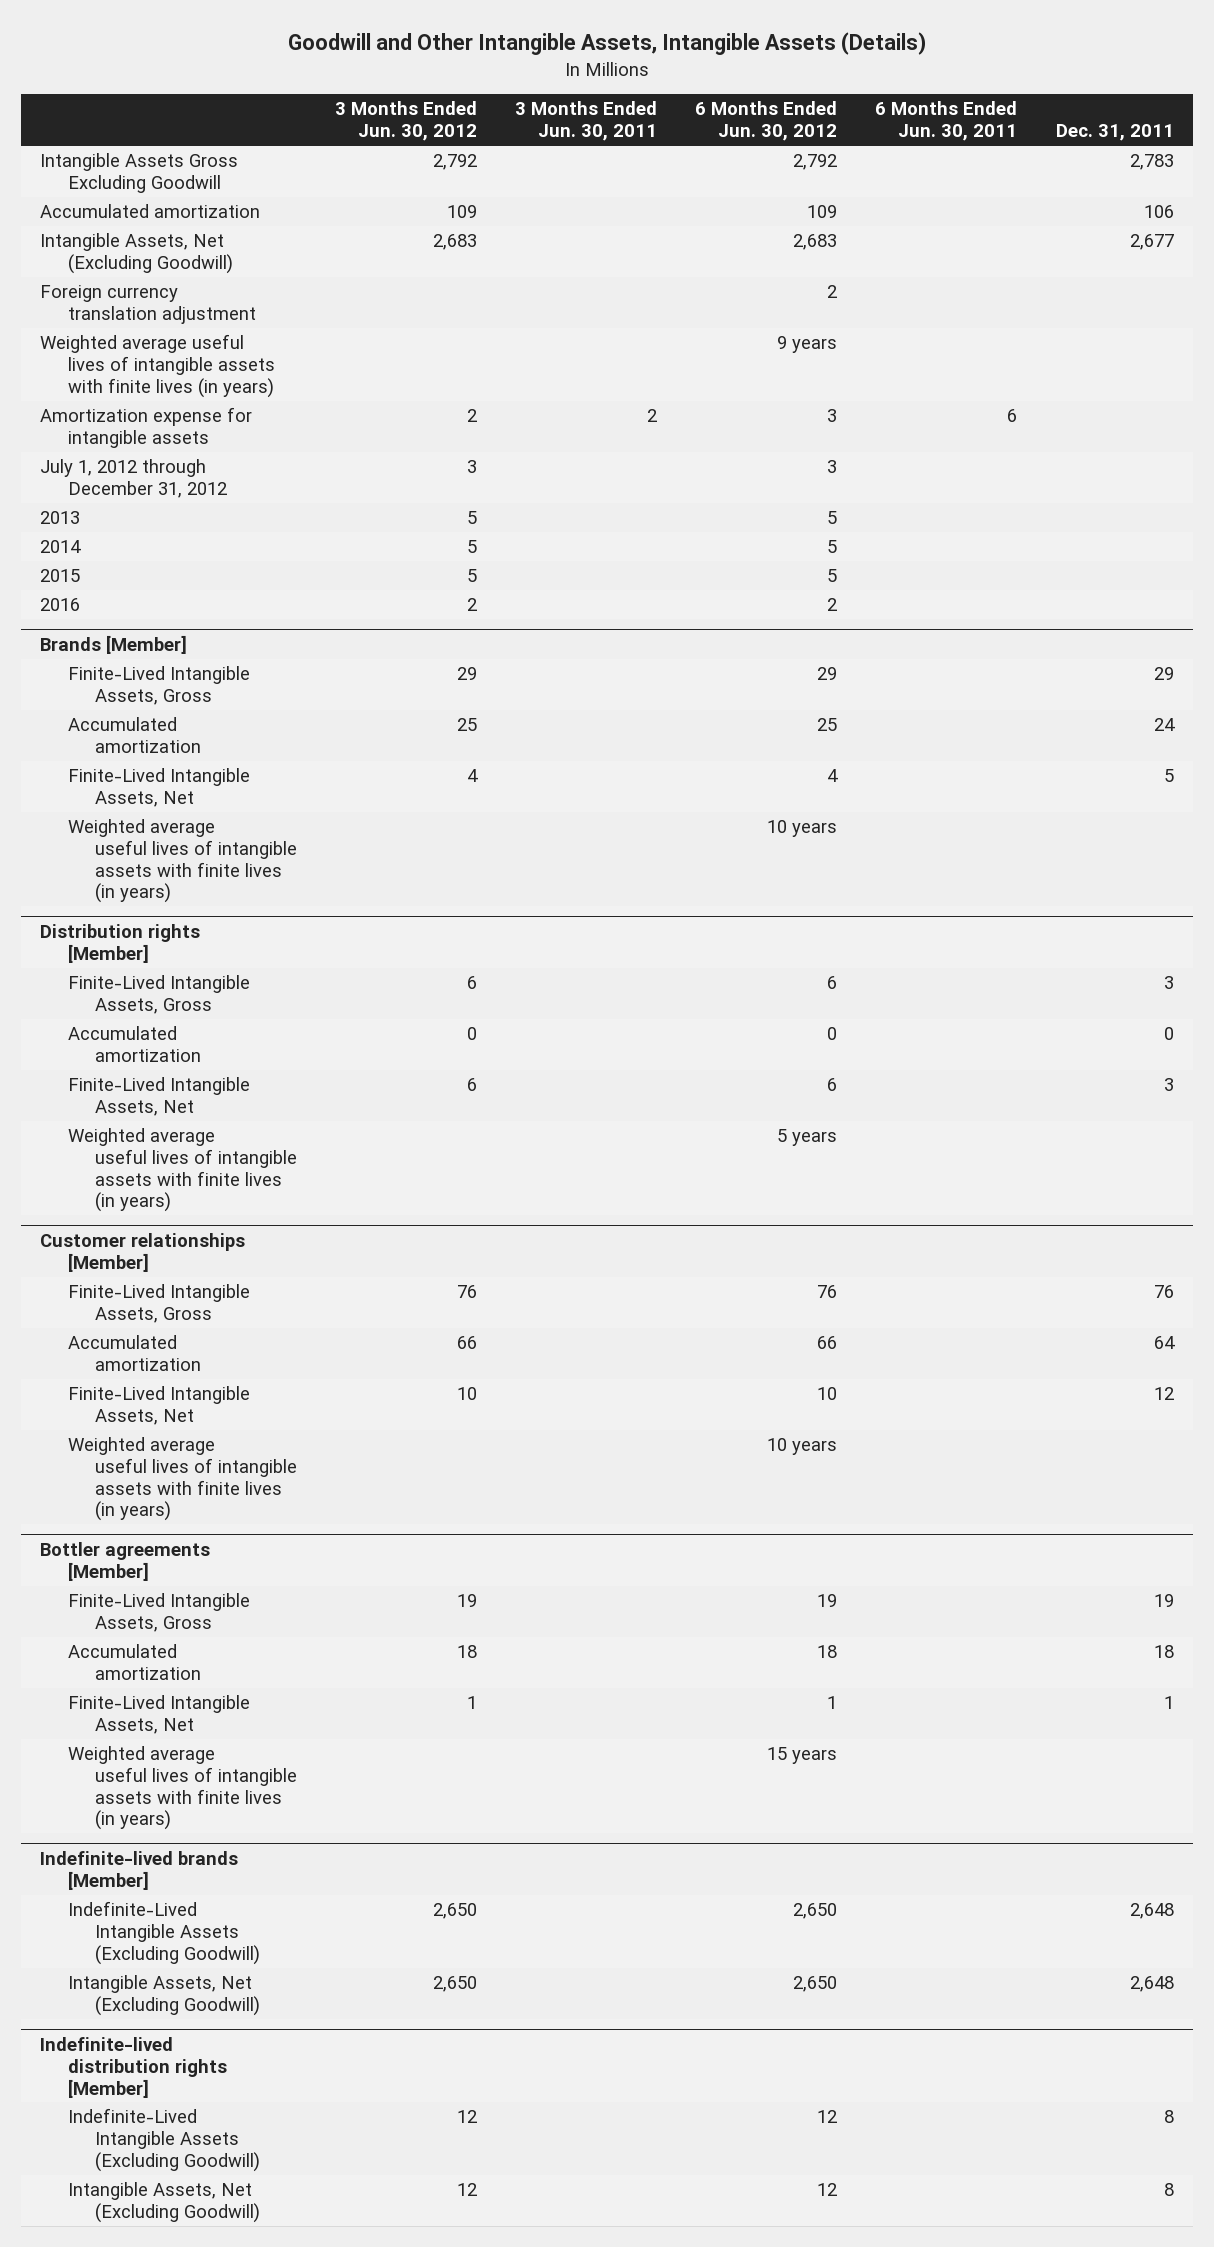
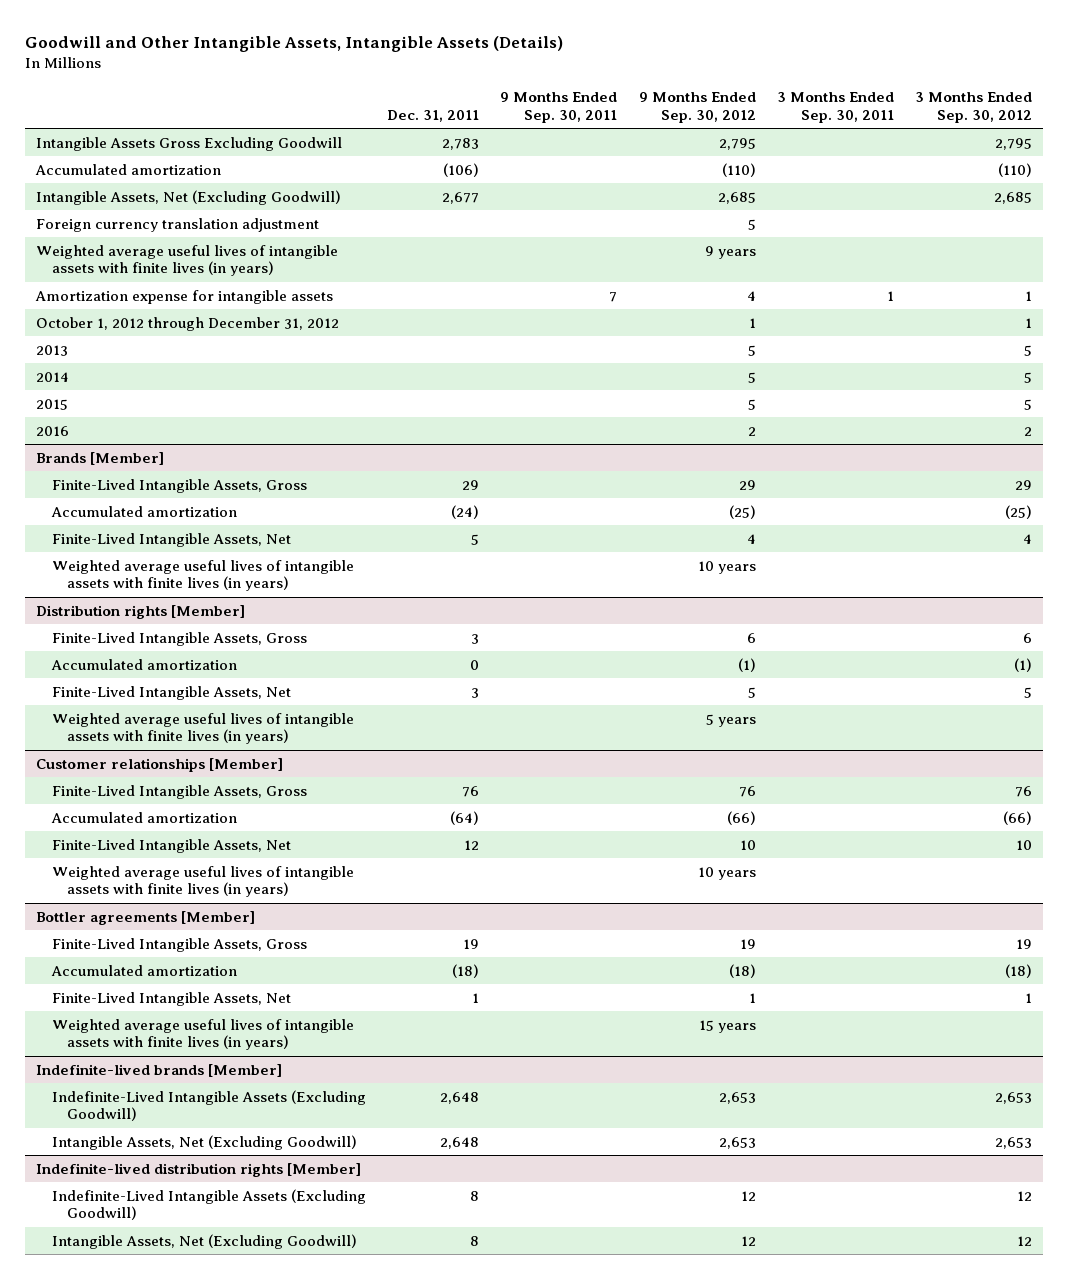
[334,101,477,142] 3 Months Ended Jun. 30, 2012 -> none
[515,101,658,142] 3 Months Ended Jun. 30, 2011 -> none
[695,101,838,142] 6 Months Ended Jun. 30, 2012 -> none
[875,101,1018,142] 6 Months Ended Jun. 30, 2011 -> none
none -> [500,92,618,123] 9 Months Ended Sep. 30, 2011
none -> [638,92,756,123] 9 Months Ended Sep. 30, 2012
none -> [777,92,895,123] 3 Months Ended Sep. 30, 2011
none -> [915,92,1033,123] 3 Months Ended Sep. 30, 2012
[1143,205,1174,219] 106 -> [442,162,479,177] (106)
[40,459,227,498] July 1, 2012 through December 31, 2012 -> [35,316,339,331] October 1, 2012 through December 31, 2012
[1153,718,1175,732] 24 -> [450,504,479,519] (24)
[1153,1336,1175,1350] 64 -> [449,810,479,825] (64)
[1153,1645,1174,1659] 18 -> [451,963,479,978] (18)

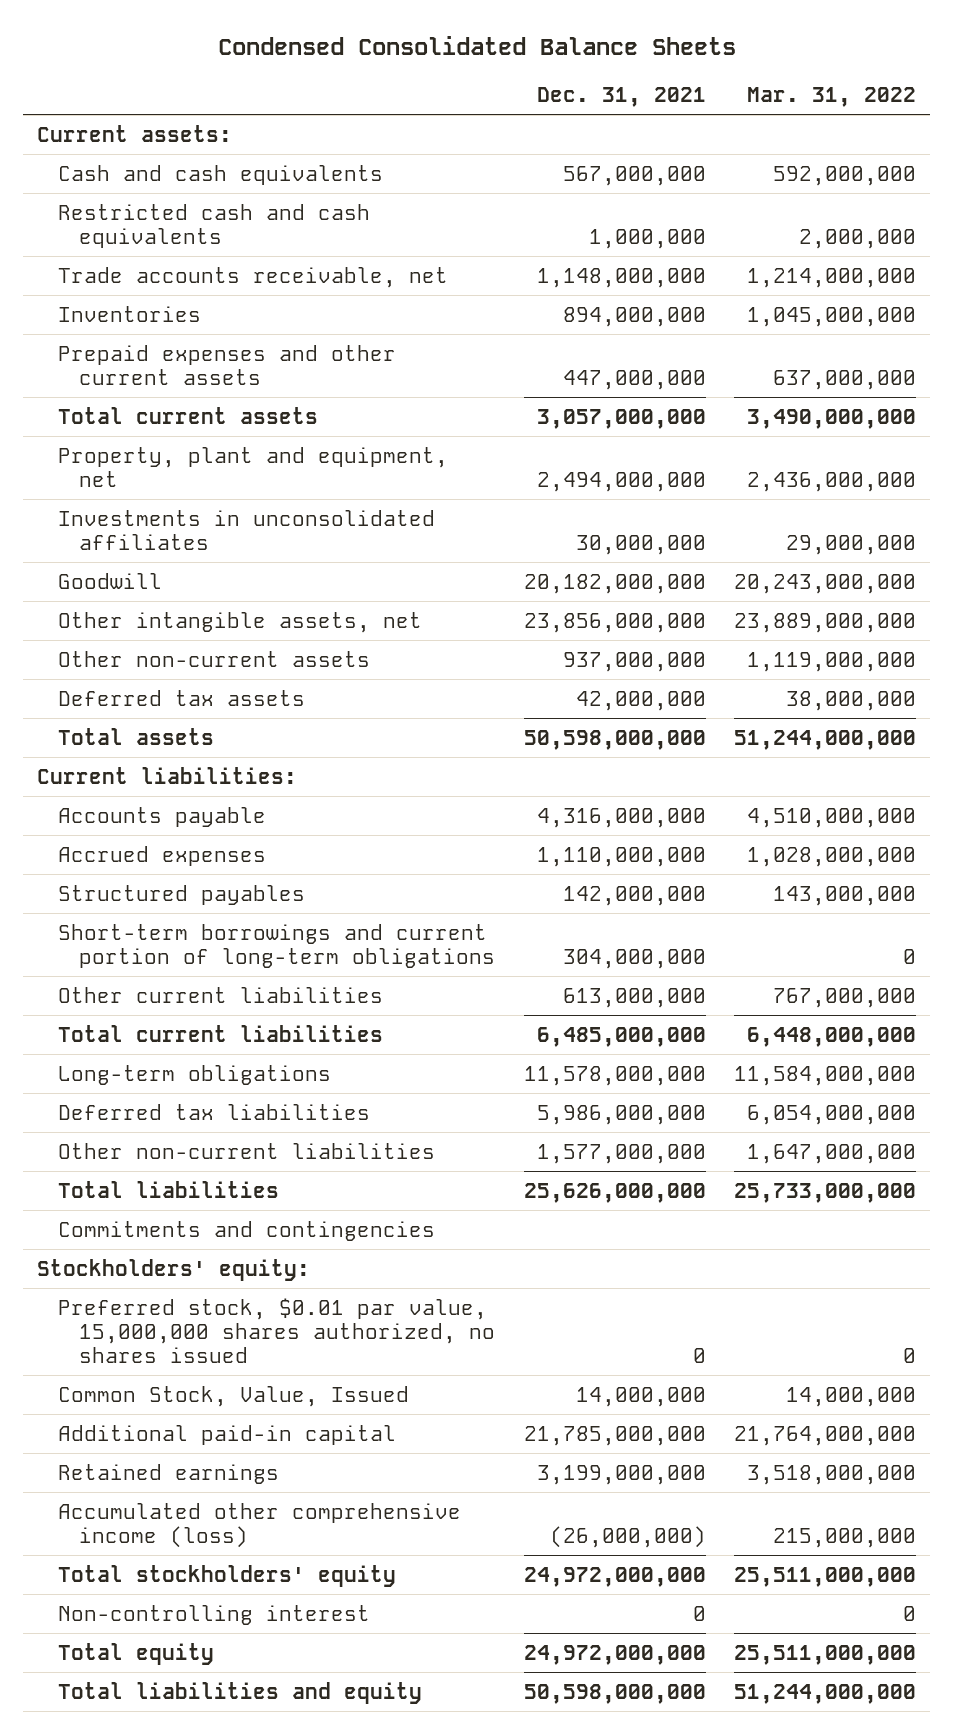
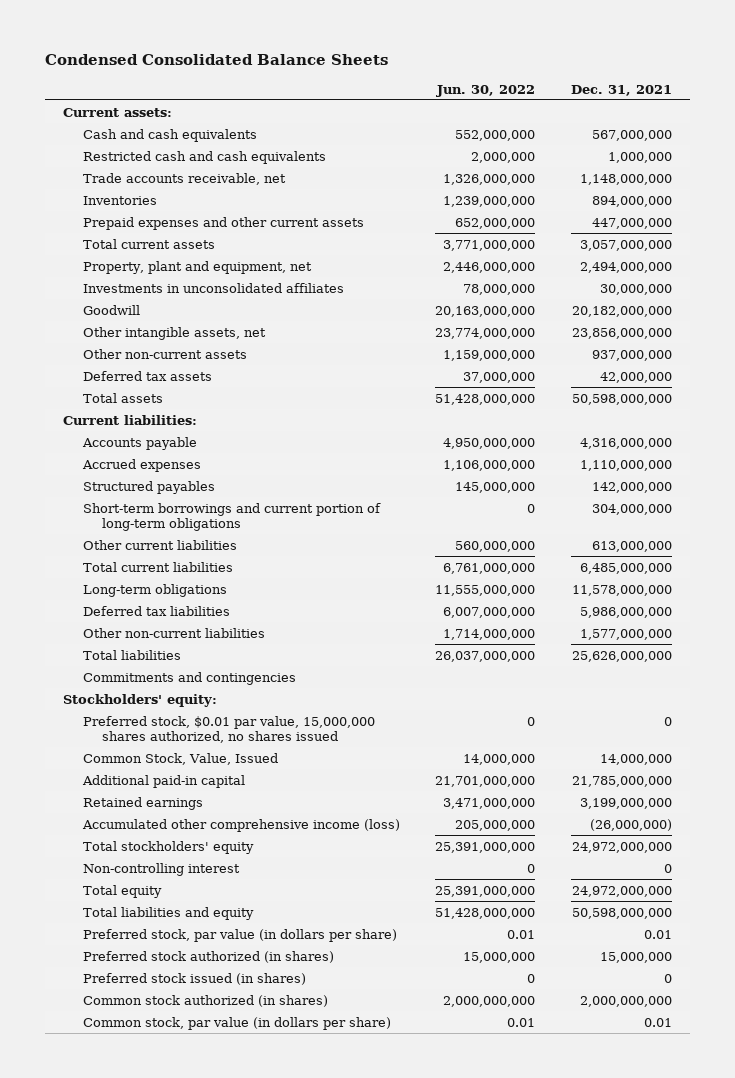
[747,86,917,107] Mar. 31, 2022 -> none
none -> [436,84,536,97] Jun. 30, 2022
none -> [82,928,397,942] Preferred stock, par value (in dollars per share)
none -> [82,950,334,963] Preferred stock authorized (in shares)
none -> [82,972,306,985] Preferred stock issued (in shares)
none -> [82,994,328,1007] Common stock authorized (in shares)
none -> [82,1016,391,1030] Common stock, par value (in dollars per share)

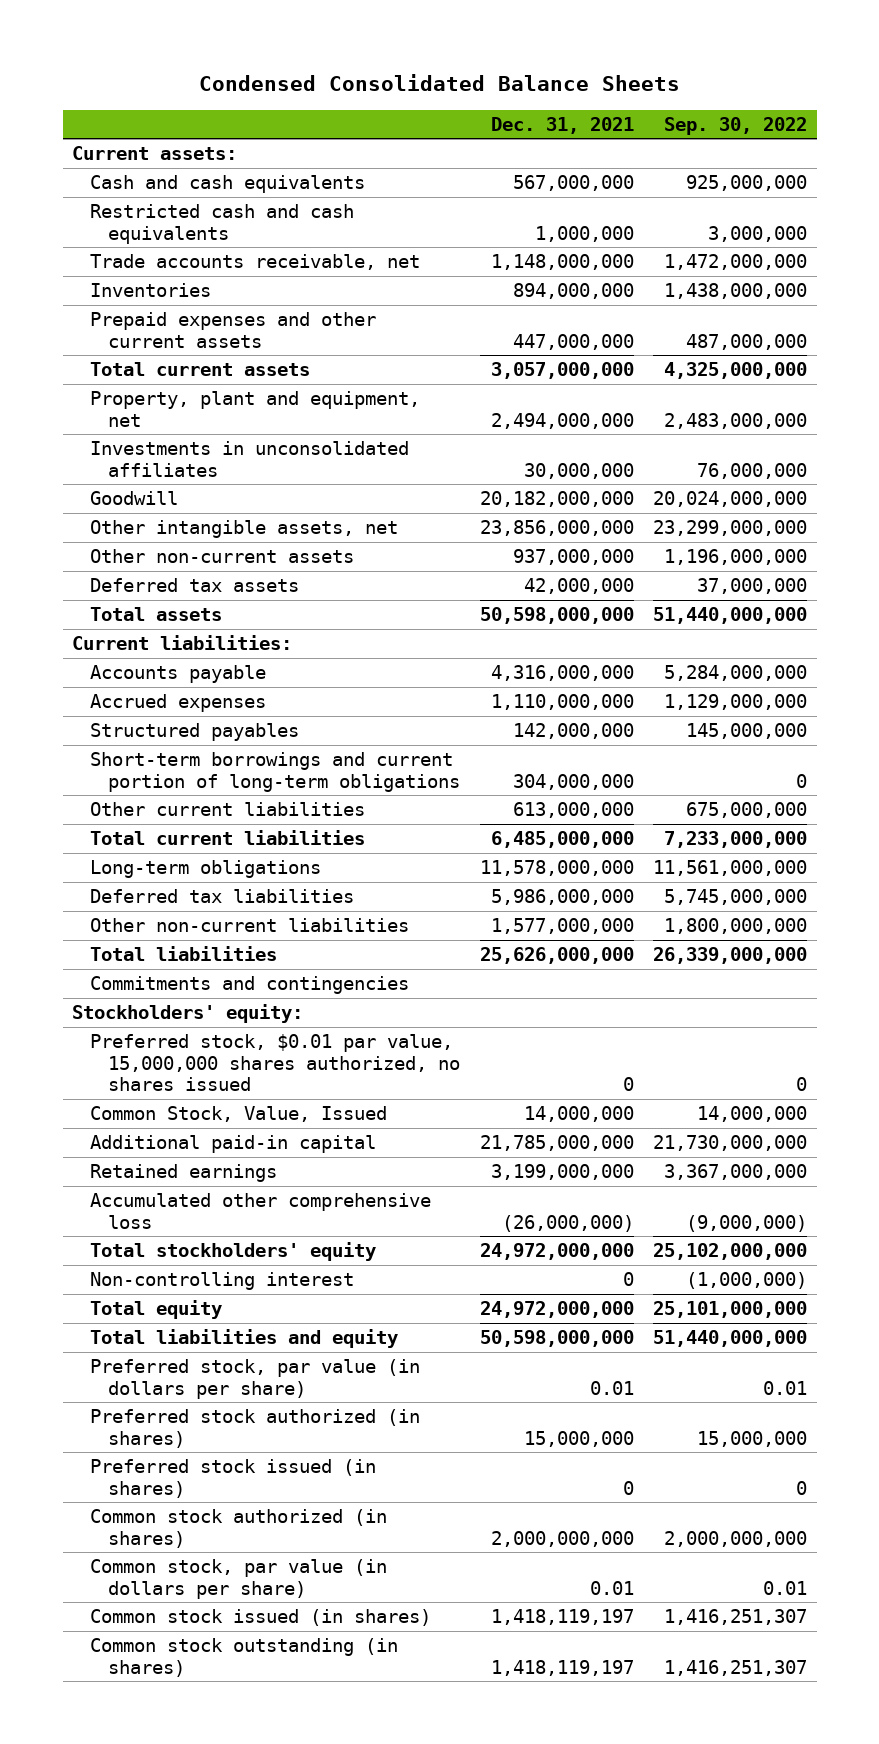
[436,84,536,97] Jun. 30, 2022 -> none
none -> [663,116,807,135] Sep. 30, 2022
[81,818,400,832] Accumulated other comprehensive income (loss) -> [90,1192,432,1229] Accumulated other comprehensive loss
none -> [90,1608,432,1626] Common stock issued (in shares)
none -> [90,1637,399,1677] Common stock outstanding (in shares)

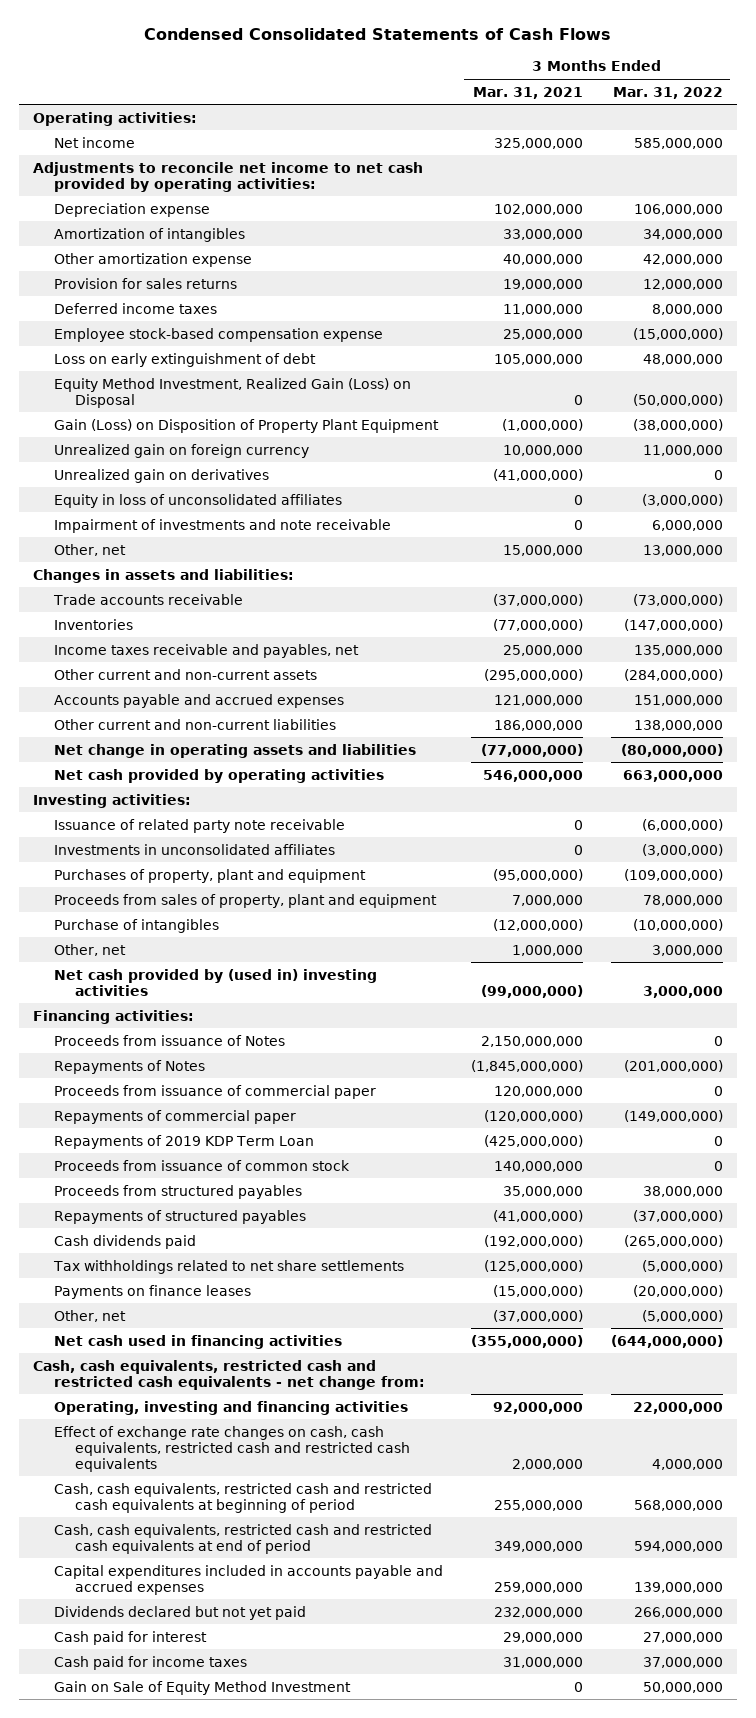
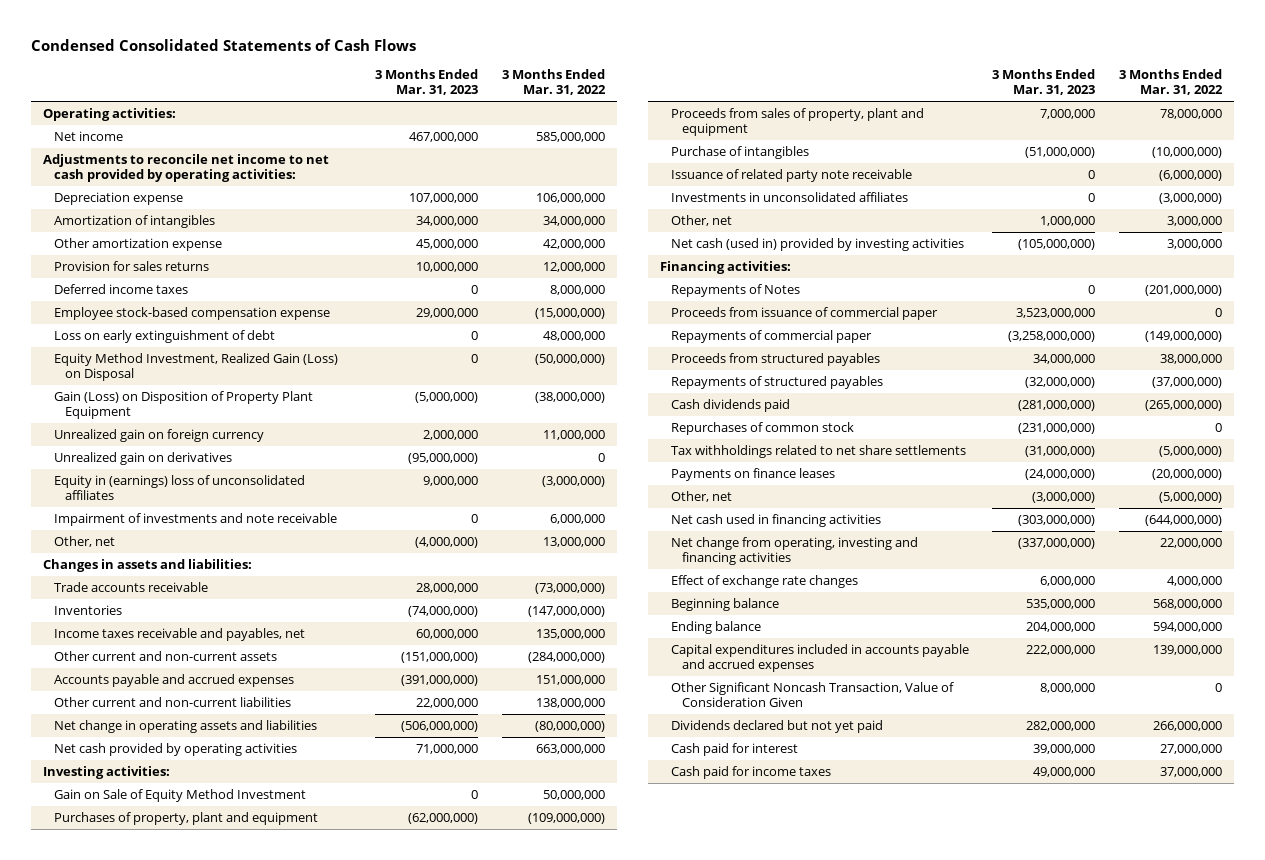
[473,86,584,99] Mar. 31, 2021 -> none
none -> [375,69,479,96] 3 Months Ended Mar. 31, 2023
[53,493,342,508] Equity in loss of unconsolidated affiliates -> [53,474,305,501] Equity in (earnings) loss of unconsolidated affiliates
[53,1680,351,1695] Gain on Sale of Equity Method Investment -> [53,788,306,802] Gain on Sale of Equity Method Investment
[53,818,345,833] Issuance of related party note receivable -> [671,168,913,182] Issuance of related party note receivable
[53,843,335,855] Investments in unconsolidated affiliates -> [671,191,909,202] Investments in unconsolidated affiliates
[53,968,377,996] Net cash provided by (used in) investing activities -> [671,237,965,251] Net cash (used in) provided by investing activities
[53,1034,285,1046] Proceeds from issuance of Notes -> none
[53,1134,314,1149] Repayments of 2019 KDP Term Loan -> none
[53,1159,350,1171] Proceeds from issuance of common stock -> none
none -> [671,421,855,435] Repurchases of common stock
[32,1359,425,1390] Cash, cash equivalents, restricted cash and restricted cash equivalents - net change from: -> none
[53,1400,408,1415] Operating, investing and financing activities -> [671,536,919,566] Net change from operating, investing and financing activities
[53,1425,411,1472] Effect of exchange rate changes on cash, cash equivalents, restricted cash and restricted cash equivalents -> [671,574,859,588] Effect of exchange rate changes
[53,1482,432,1513] Cash, cash equivalents, restricted cash and restricted cash equivalents at beginning of period -> [671,597,780,611] Beginning balance
[53,1523,432,1554] Cash, cash equivalents, restricted cash and restricted cash equivalents at end of period -> [671,620,762,634] Ending balance
none -> [671,681,955,708] Other Significant Noncash Transaction, Value of Consideration Given

